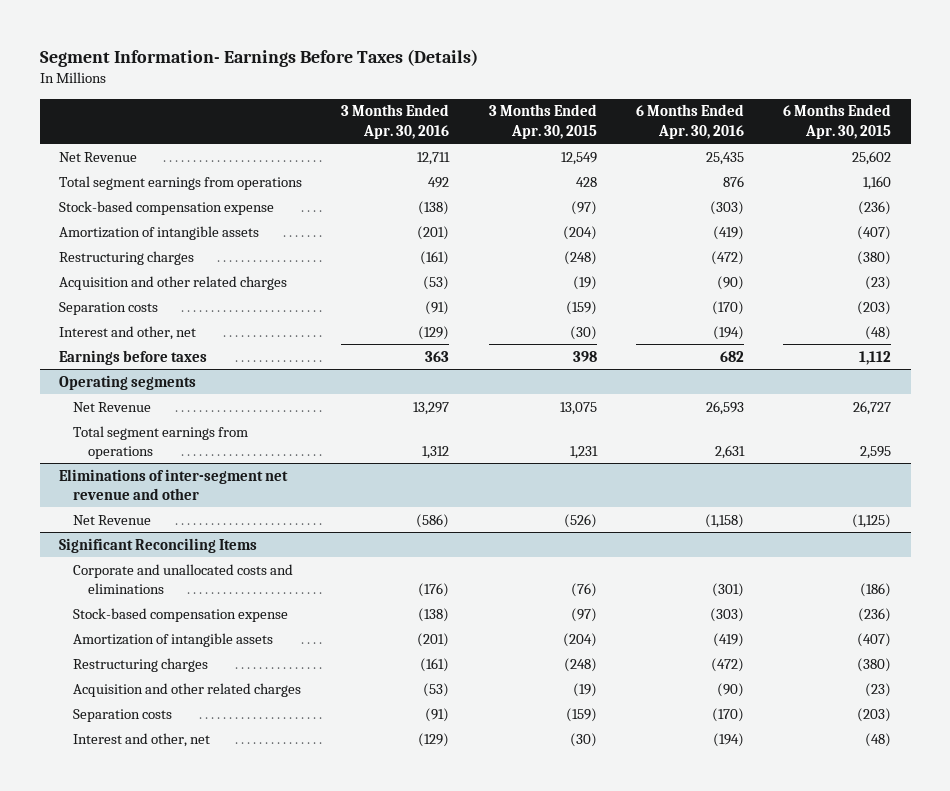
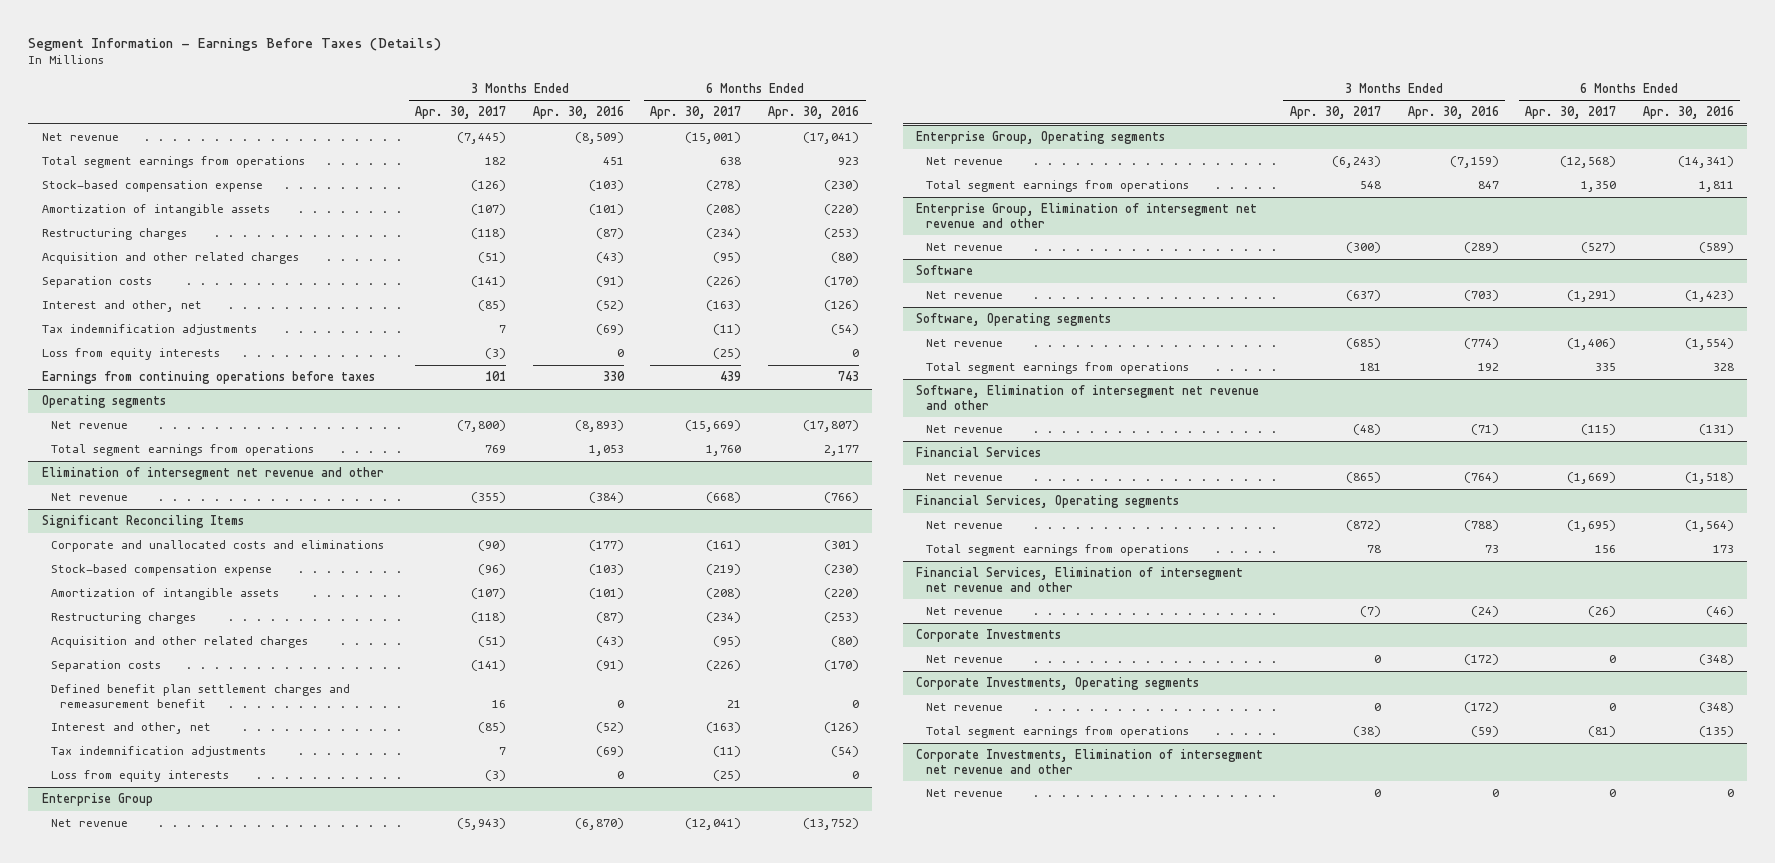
[39,49,478,68] Segment Information- Earnings Before Taxes (Details) -> [28,37,442,51] Segment Information - Earnings Before Taxes (Details)
[488,104,597,139] 3 Months Ended Apr. 30, 2015 -> none
[783,104,892,139] 6 Months Ended Apr. 30, 2015 -> none
none -> [415,106,507,120] Apr. 30, 2017
none -> [650,106,742,120] Apr. 30, 2017
[59,151,138,162] Net Revenue -> [41,133,119,142] Net revenue
[417,151,451,165] 12,711 -> [574,132,624,145] (8,509)
[705,151,744,165] 25,435 -> [802,132,859,145] (17,041)
[428,176,450,188] 492 -> [602,157,624,166] 451
[722,175,744,187] 876 -> [837,157,859,166] 923
[418,200,450,215] (138) -> [588,180,624,192] (103)
[709,200,744,215] (303) -> [823,180,859,192] (230)
[417,225,450,240] (201) -> [588,204,624,216] (101)
[712,225,744,240] (419) -> [823,204,859,216] (220)
[420,250,450,265] (161) -> [595,228,624,240] (87)
[710,250,744,265] (472) -> [823,228,859,240] (253)
[423,275,450,290] (53) -> [595,252,624,264] (43)
[716,275,744,290] (90) -> [830,252,859,264] (80)
[418,325,450,340] (129) -> [595,300,624,312] (52)
[712,325,744,340] (194) -> [823,300,859,312] (126)
none -> [41,324,257,336] Tax indemnification adjustments
none -> [41,348,220,361] Loss from equity interests
[59,349,208,365] Earnings before taxes -> [41,371,375,385] Earnings from continuing operations before taxes
[425,350,450,362] 363 -> [602,371,625,382] 330
[719,350,744,362] 682 -> [837,371,859,382] 743
[73,401,152,412] Net Revenue -> [50,421,128,430] Net revenue
[413,401,450,415] 13,297 -> [574,420,624,433] (8,893)
[705,400,744,415] 26,593 -> [802,420,859,433] (17,807)
[422,446,450,460] 1,312 -> [588,445,624,457] 1,053
[714,445,745,460] 2,631 -> [823,445,859,457] 2,177
[59,468,289,501] Eliminations of inter-segment net revenue and other -> [41,467,384,481] Elimination of intersegment net revenue and other
[73,514,152,525] Net Revenue -> [50,493,128,502] Net revenue
[416,513,450,528] (586) -> [588,492,624,504] (384)
[704,513,744,528] (1,158) -> [823,492,859,504] (766)
[418,583,450,598] (176) -> [588,540,624,552] (177)
[418,607,450,622] (138) -> [588,564,624,576] (103)
[709,607,744,622] (303) -> [823,564,859,576] (230)
[417,632,450,647] (201) -> [588,588,624,600] (101)
[712,632,744,647] (419) -> [823,588,859,600] (220)
[420,657,450,672] (161) -> [595,612,624,624] (87)
[710,657,744,672] (472) -> [823,612,859,624] (253)
[423,682,450,697] (53) -> [595,636,624,648] (43)
[716,682,744,697] (90) -> [830,636,859,648] (80)
none -> [50,684,350,708] Defined benefit plan settlement charges and remeasurement benefit
[418,732,450,747] (129) -> [595,722,624,734] (52)
[712,732,744,747] (194) -> [823,722,859,734] (126)
none -> [50,746,266,758] Tax indemnification adjustments
none -> [50,770,229,783] Loss from equity interests
none -> [41,793,153,807] Enterprise Group
none -> [50,819,128,828] Net revenue
none -> [916,131,1166,145] Enterprise Group, Operating segments
none -> [925,157,1003,166] Net revenue
none -> [925,180,1189,193] Total segment earnings from operations
none -> [916,203,1258,228] Enterprise Group, Elimination of intersegment net revenue and other
none -> [925,243,1003,252] Net revenue
none -> [916,265,974,276] Software
none -> [925,291,1003,300] Net revenue
none -> [916,313,1112,327] Software, Operating segments
none -> [925,339,1003,348] Net revenue
none -> [925,362,1189,375] Total segment earnings from operations
none -> [916,385,1260,410] Software, Elimination of intersegment net revenue and other
none -> [925,425,1003,434] Net revenue
none -> [916,447,1042,458] Financial Services
none -> [925,473,1003,482] Net revenue
none -> [916,495,1180,509] Financial Services, Operating segments
none -> [925,521,1003,530] Net revenue
none -> [925,544,1189,557] Total segment earnings from operations
none -> [916,567,1244,592] Financial Services, Elimination of intersegment net revenue and other
none -> [925,607,1003,616] Net revenue
none -> [916,629,1062,643] Corporate Investments
none -> [925,655,1003,664] Net revenue
none -> [916,677,1200,691] Corporate Investments, Operating segments
none -> [925,703,1003,712] Net revenue
none -> [925,726,1189,739] Total segment earnings from operations
none -> [916,749,1264,774] Corporate Investments, Elimination of intersegment net revenue and other
none -> [925,789,1003,798] Net revenue

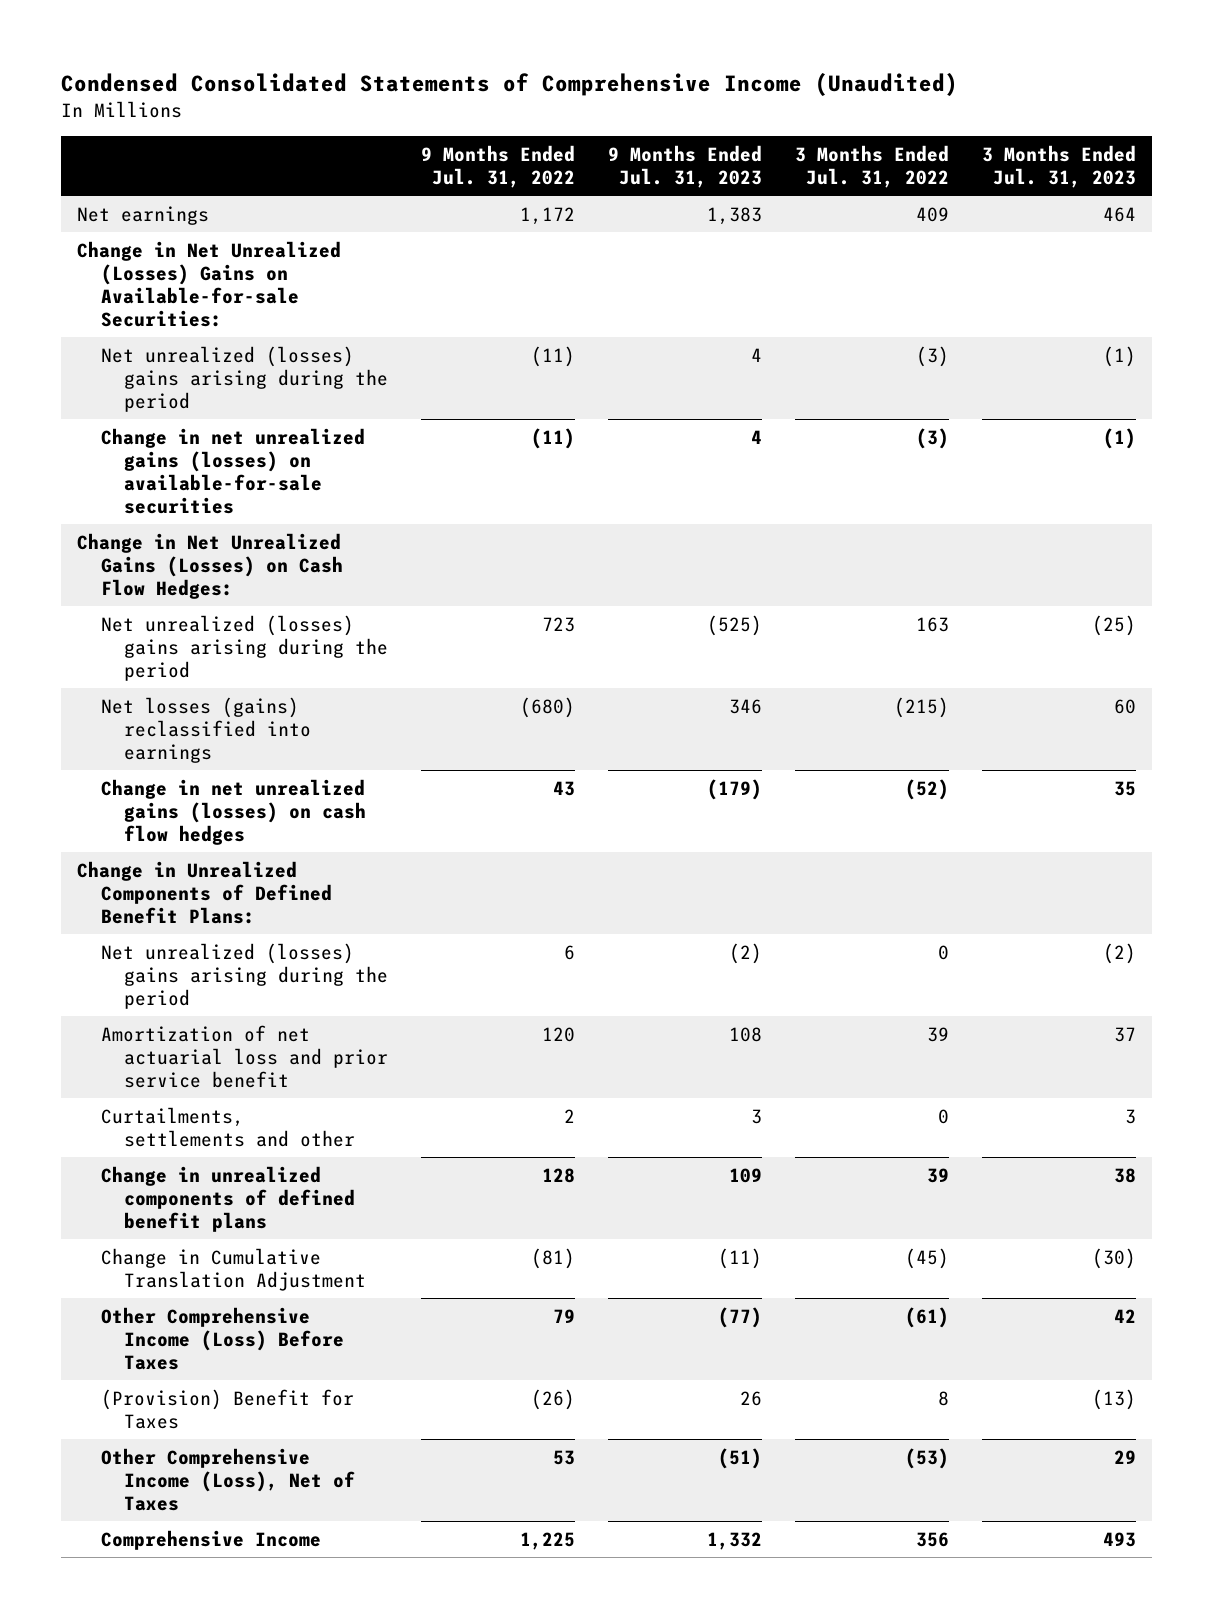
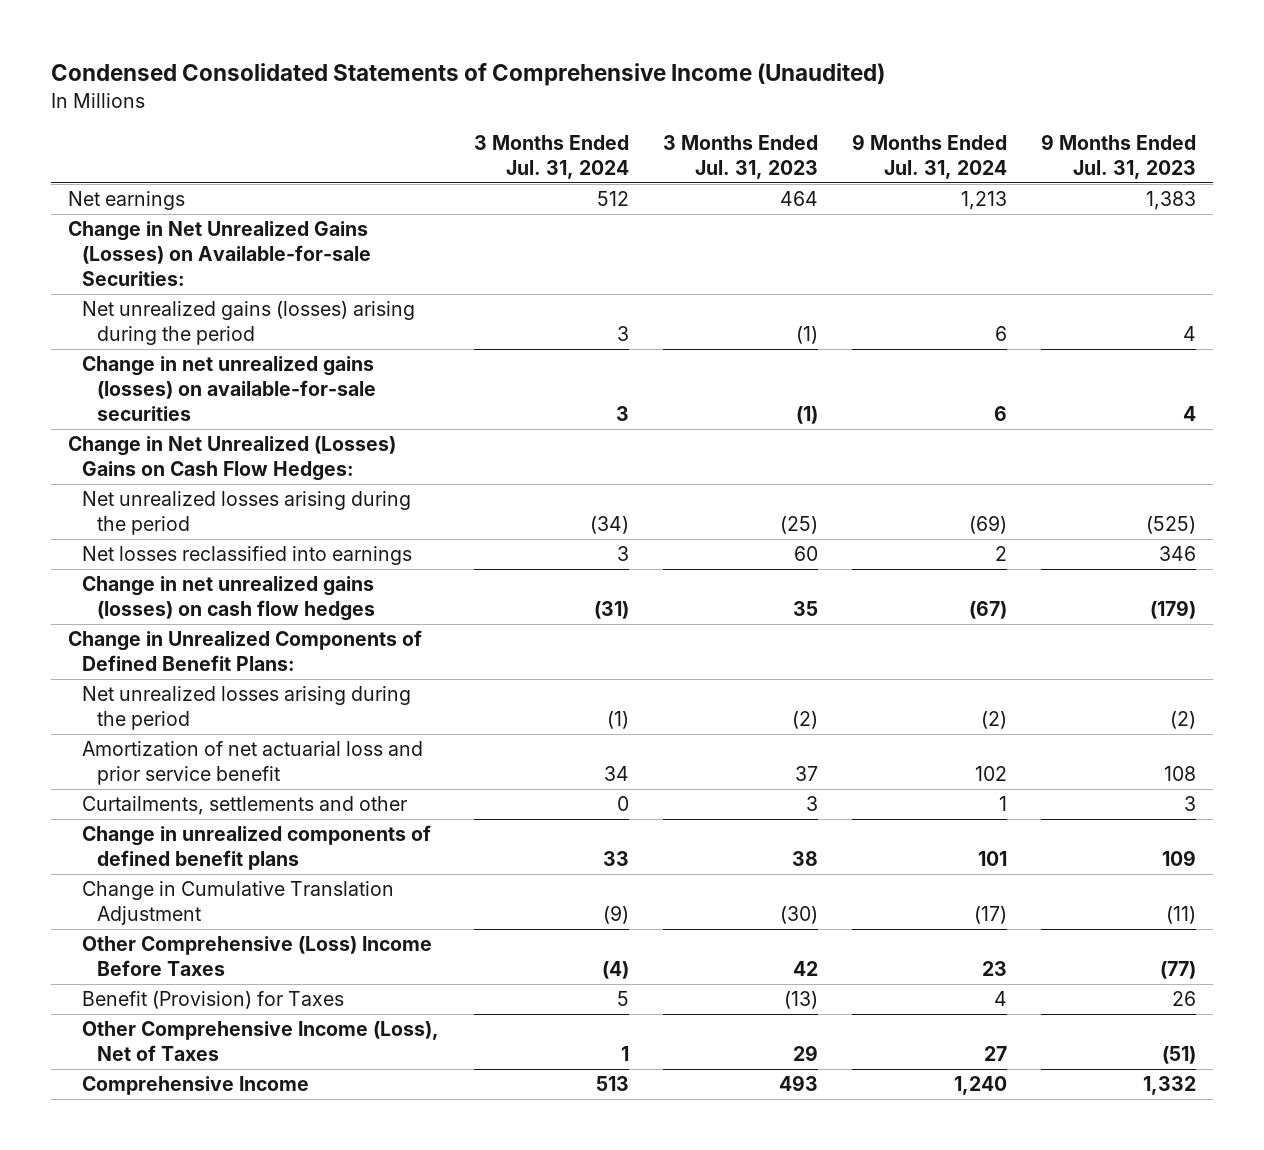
[421,144,576,188] 9 Months Ended Jul. 31, 2022 -> none
[794,144,949,188] 3 Months Ended Jul. 31, 2022 -> none
none -> [473,134,629,179] 3 Months Ended Jul. 31, 2024
none -> [852,133,1008,179] 9 Months Ended Jul. 31, 2024
[77,240,342,327] Change in Net Unrealized (Losses) Gains on Available-for-sale Securities: -> [68,221,372,287] Change in Net Unrealized Gains (Losses) on Available-for-sale Securities:
[100,345,389,412] Net unrealized (losses) gains arising during the period -> [82,301,416,346] Net unrealized gains (losses) arising during the period
[77,532,343,599] Change in Net Unrealized Gains (Losses) on Cash Flow Hedges: -> [68,436,397,482] Change in Net Unrealized (Losses) Gains on Cash Flow Hedges:
[100,614,389,681] Net unrealized (losses) gains arising during the period -> [82,491,412,536] Net unrealized losses arising during the period
[100,696,312,763] Net losses (gains) reclassified into earnings -> [82,546,413,566] Net losses reclassified into earnings
[100,942,389,1009] Net unrealized (losses) gains arising during the period -> [82,686,412,731] Net unrealized losses arising during the period
[100,1306,345,1370] Other Comprehensive Income (Loss) Before Taxes -> [82,936,433,977] Other Comprehensive (Loss) Income Before Taxes
[100,1388,354,1429] (Provision) Benefit for Taxes -> [82,991,345,1010] Benefit (Provision) for Taxes

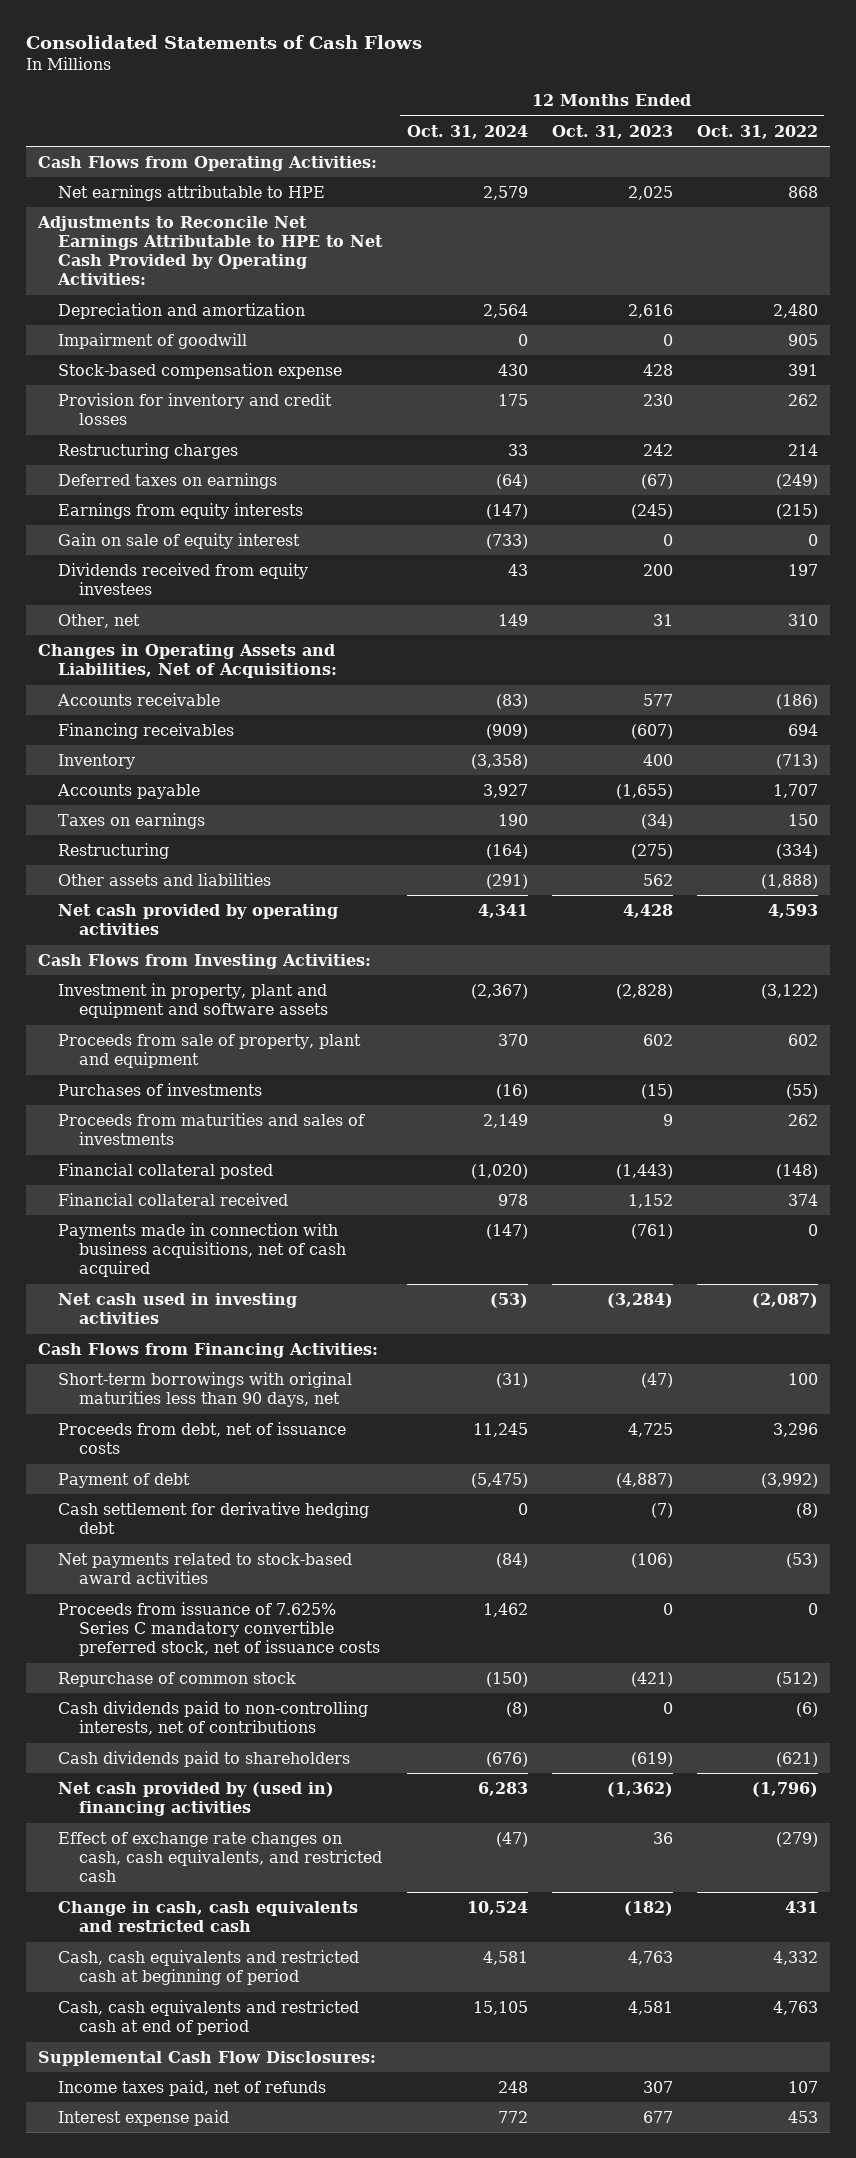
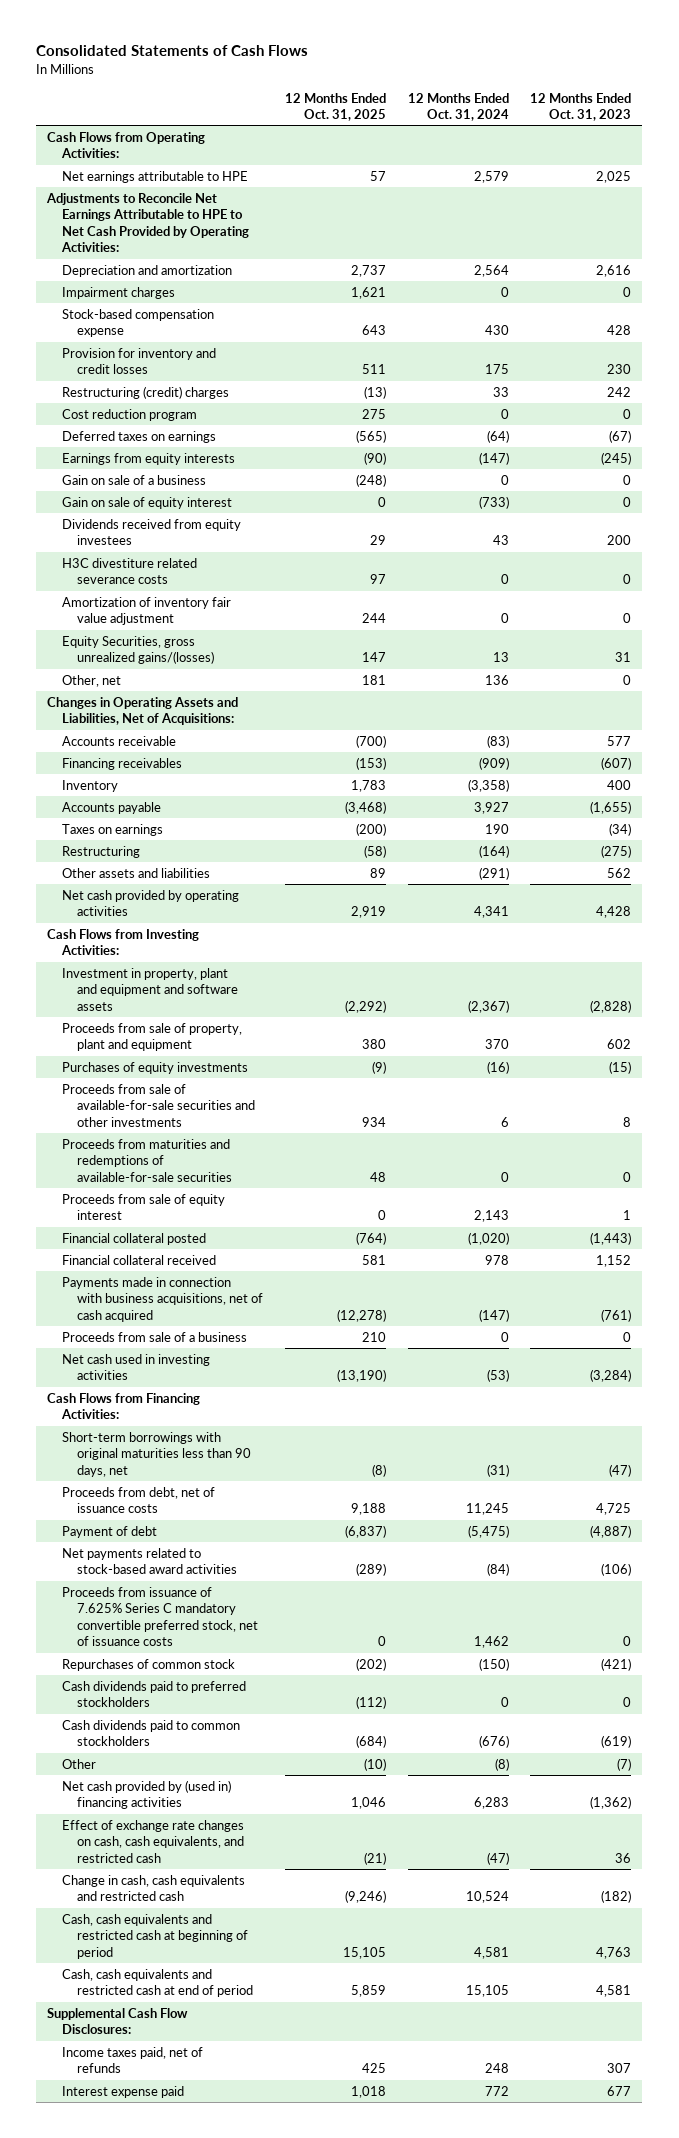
[697,124,819,139] Oct. 31, 2022 -> none
none -> [284,92,386,122] 12 Months Ended Oct. 31, 2025
[58,332,248,349] Impairment of goodwill -> [62,286,176,299] Impairment charges
[58,442,239,459] Restructuring charges -> [62,385,230,399] Restructuring (credit) charges
none -> [62,408,198,421] Cost reduction program
none -> [62,474,207,485] Gain on sale of a business
none -> [62,557,198,585] H3C divestiture related severance costs
none -> [62,596,232,626] Amortization of inventory fair value adjustment
none -> [62,635,214,665] Equity Securities, gross unrealized gains/(losses)
[497,613,528,626] 149 -> [484,674,509,685] 136
[652,613,673,626] 31 -> [623,674,632,685] 0
[58,1112,366,1145] Proceeds from maturities and sales of investments -> none
[58,1082,263,1096] Purchases of investments -> [62,1061,249,1074] Purchases of equity investments
none -> [62,1083,255,1127] Proceeds from sale of available-for-sale securities and other investments
none -> [62,1138,232,1182] Proceeds from maturities and redemptions of available-for-sale securities
none -> [62,1193,226,1221] Proceeds from sale of equity interest
none -> [62,1331,248,1342] Proceeds from sale of a business
[58,1501,370,1534] Cash settlement for derivative hedging debt -> none
[58,1700,369,1735] Cash dividends paid to non-controlling interests, net of contributions -> none
[58,1671,297,1687] Repurchase of common stock -> [62,1658,236,1671] Repurchases of common stock
none -> [62,1680,247,1708] Cash dividends paid to preferred stockholders
[58,1750,351,1767] Cash dividends paid to shareholders -> [62,1719,241,1747] Cash dividends paid to common stockholders
none -> [62,1758,97,1769] Other

